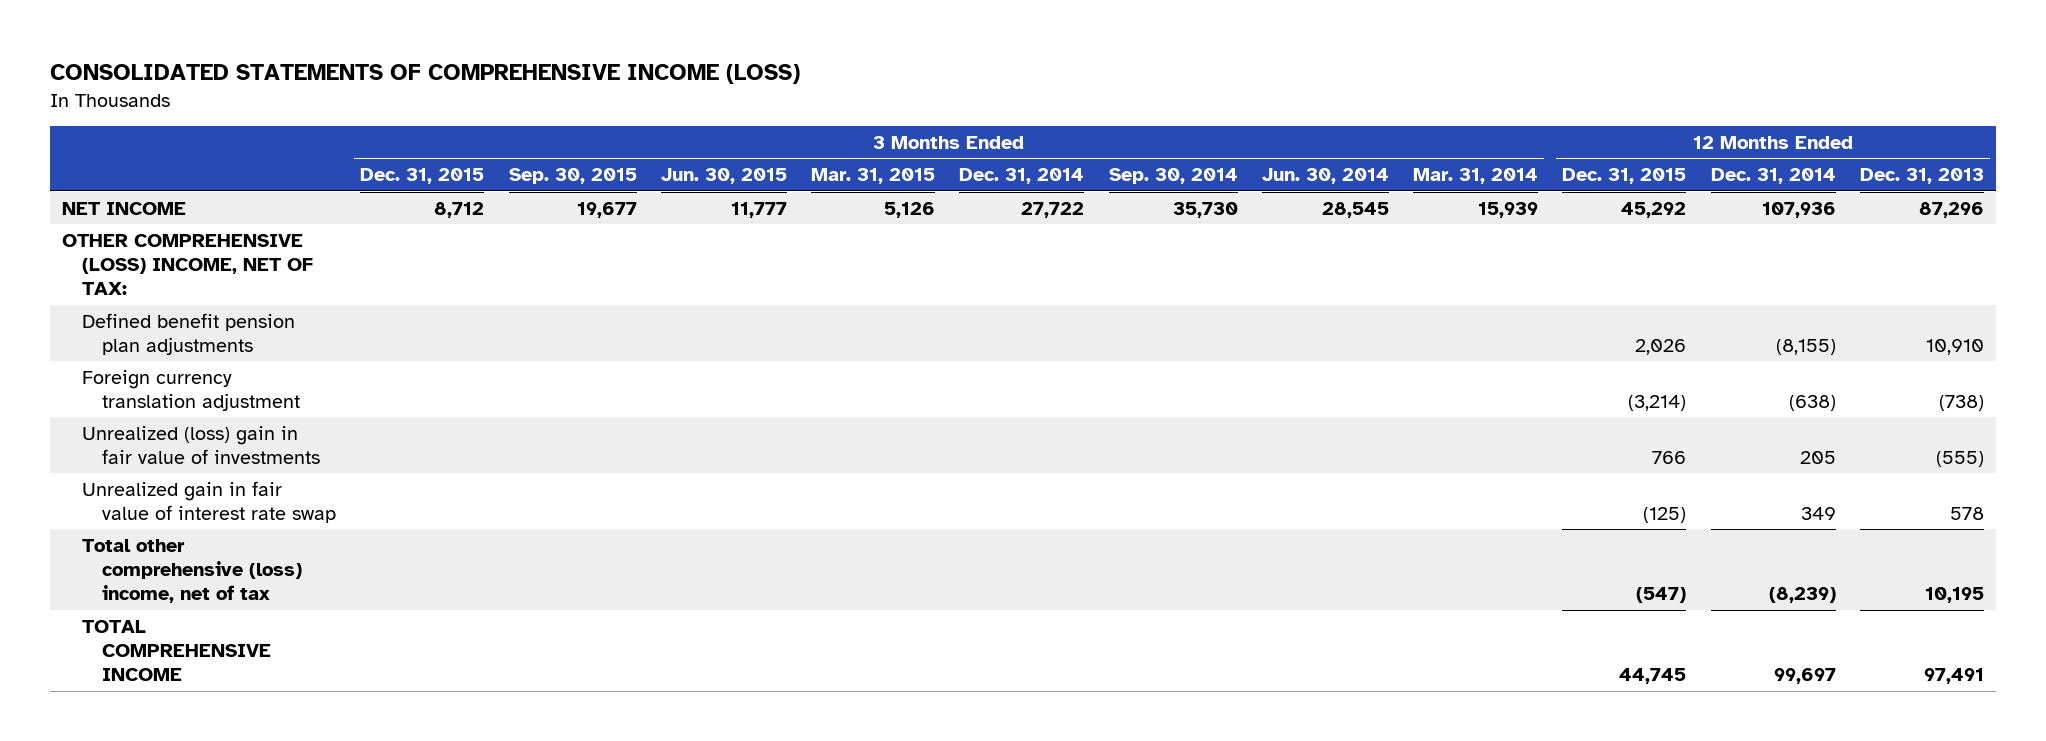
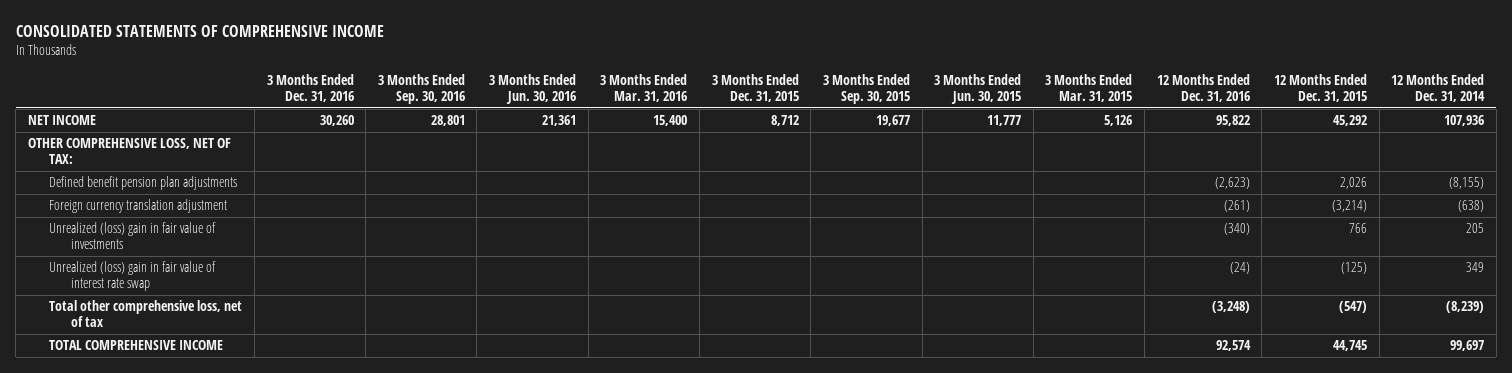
[49,64,800,85] CONSOLIDATED STATEMENTS OF COMPREHENSIVE INCOME (LOSS) -> [15,25,384,38] CONSOLIDATED STATEMENTS OF COMPREHENSIVE INCOME
[959,168,1085,185] Dec. 31, 2014 -> none
[1108,168,1238,185] Sep. 30, 2014 -> none
[1261,168,1389,185] Jun. 30, 2014 -> none
[1413,168,1539,185] Mar. 31, 2014 -> none
[1860,168,1985,185] Dec. 31, 2013 -> none
none -> [266,73,354,103] 3 Months Ended Dec. 31, 2016
none -> [377,73,465,105] 3 Months Ended Sep. 30, 2016
none -> [489,73,577,105] 3 Months Ended Jun. 30, 2016
none -> [600,73,688,103] 3 Months Ended Mar. 31, 2016
none -> [1156,73,1250,103] 12 Months Ended Dec. 31, 2016
[61,233,314,296] OTHER COMPREHENSIVE (LOSS) INCOME, NET OF TAX: -> [28,138,232,165] OTHER COMPREHENSIVE LOSS, NET OF TAX:
[82,480,337,523] Unrealized gain in fair value of interest rate swap -> [49,261,217,292] Unrealized (loss) gain in fair value of interest rate swap
[82,538,303,604] Total other comprehensive (loss) income, net of tax -> [49,300,243,328] Total other comprehensive loss, net of tax

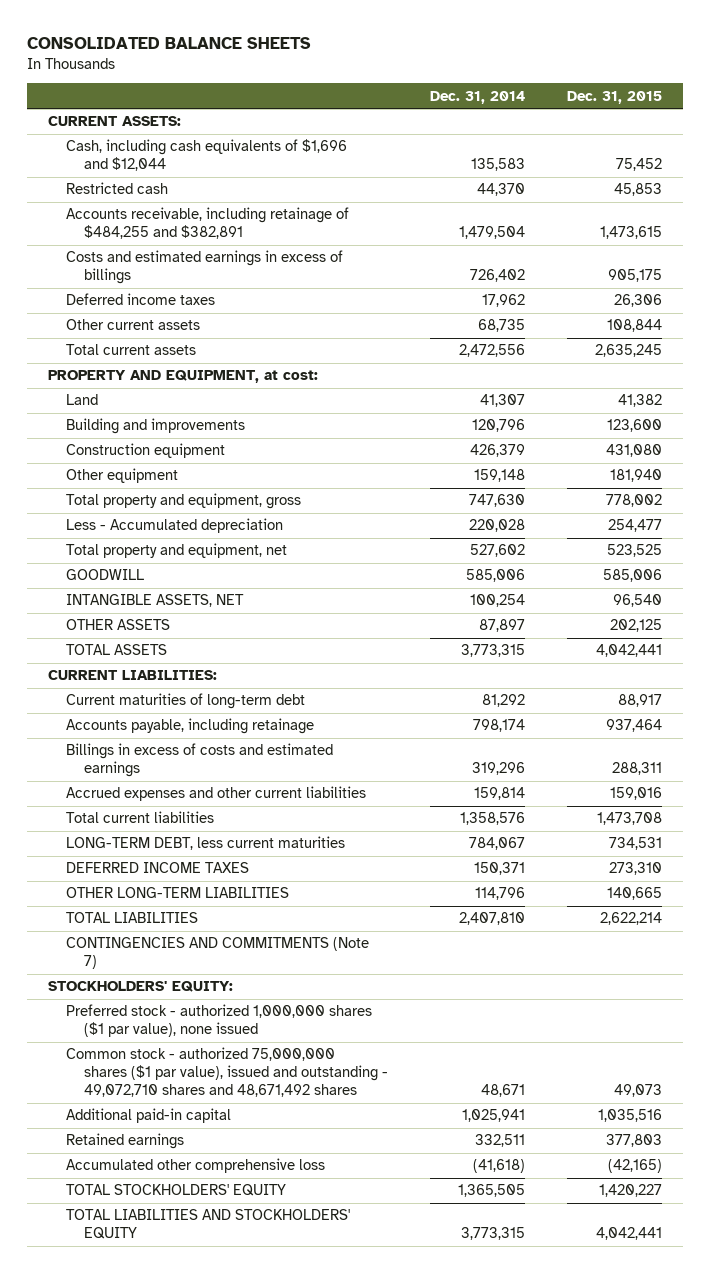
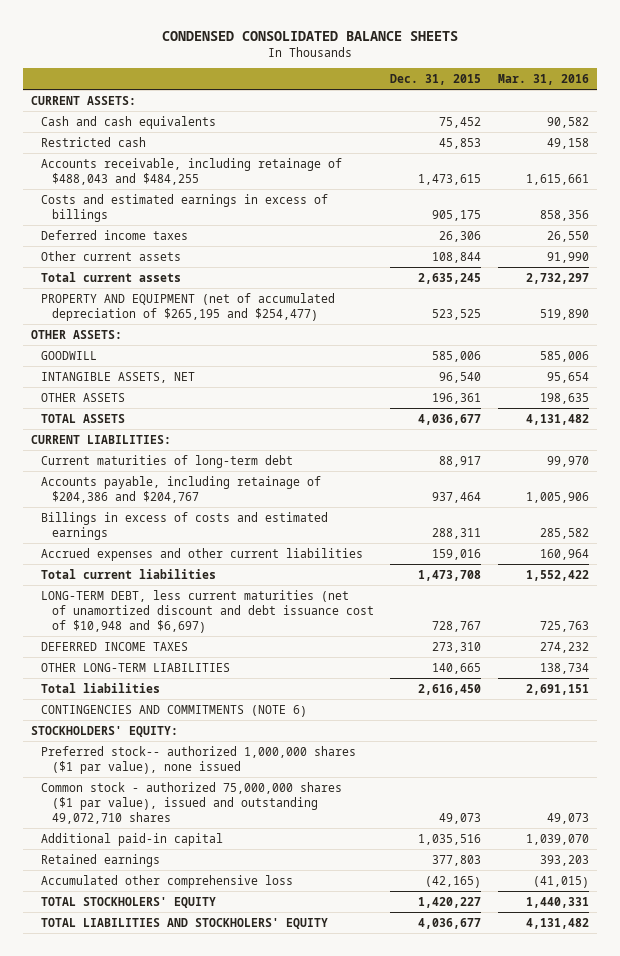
[26,37,311,50] CONSOLIDATED BALANCE SHEETS -> [162,30,459,41] CONDENSED CONSOLIDATED BALANCE SHEETS
[430,90,526,104] Dec. 31, 2014 -> none
none -> [498,74,590,86] Mar. 31, 2016
[66,139,348,172] Cash, including cash equivalents of $1,696 and $12,044 -> [41,115,217,129] Cash and cash equivalents
[66,207,350,240] Accounts receivable, including retainage of $484,255 and $382,891 -> [41,157,343,185] Accounts receivable, including retainage of $488,043 and $484,255
[47,370,318,384] PROPERTY AND EQUIPMENT, at cost: -> none
[66,394,99,406] Land -> none
[66,418,246,435] Building and improvements -> none
[66,443,226,459] Construction equipment -> none
[66,468,179,484] Other equipment -> none
[66,493,302,510] Total property and equipment, gross -> none
[66,518,284,534] Less - Accumulated depreciation -> none
[66,543,288,559] Total property and equipment, net -> [41,292,336,321] PROPERTY AND EQUIPMENT (net of accumulated depreciation of $265,195 and $254,477)
none -> [30,329,122,339] OTHER ASSETS:
[610,619,663,633] 202,125 -> [432,392,482,404] 196,361
[596,644,663,658] 4,042,441 -> [418,413,482,425] 4,036,677
[66,718,315,735] Accounts payable, including retainage -> [41,475,322,503] Accounts payable, including retainage of $204,386 and $204,767
[66,836,346,851] LONG-TERM DEBT, less current maturities -> [41,589,374,633] LONG-TERM DEBT, less current maturities (net of unamortized discount and debt issuance cost of $10,948 and $6,697)
[609,837,663,851] 734,531 -> [432,620,482,632] 728,767
[66,912,199,924] TOTAL LIABILITIES -> [41,682,161,693] Total liabilities
[600,912,663,926] 2,622,214 -> [418,683,482,695] 2,616,450
[66,937,370,970] CONTINGENCIES AND COMMITMENTS (Note 7) -> [41,704,308,717] CONTINGENCIES AND COMMITMENTS (NOTE 6)
[66,1004,373,1038] Preferred stock - authorized 1,000,000 shares ($1 par value), none issued -> [41,745,357,774] Preferred stock-- authorized 1,000,000 shares ($1 par value), none issued
[66,1047,389,1098] Common stock - authorized 75,000,000 shares ($1 par value), issued and outstanding - 49,072,710 shares and 48,671,492 shares -> [41,781,343,824] Common stock - authorized 75,000,000 shares ($1 par value), issued and outstanding 49,072,710 shares
[66,1184,287,1197] TOTAL STOCKHOLDERS' EQUITY -> [41,896,217,908] TOTAL STOCKHOLERS' EQUITY
[66,1209,351,1240] TOTAL LIABILITIES AND STOCKHOLDERS' EQUITY -> [41,917,329,929] TOTAL LIABILITIES AND STOCKHOLERS' EQUITY
[596,1227,663,1241] 4,042,441 -> [418,917,482,929] 4,036,677

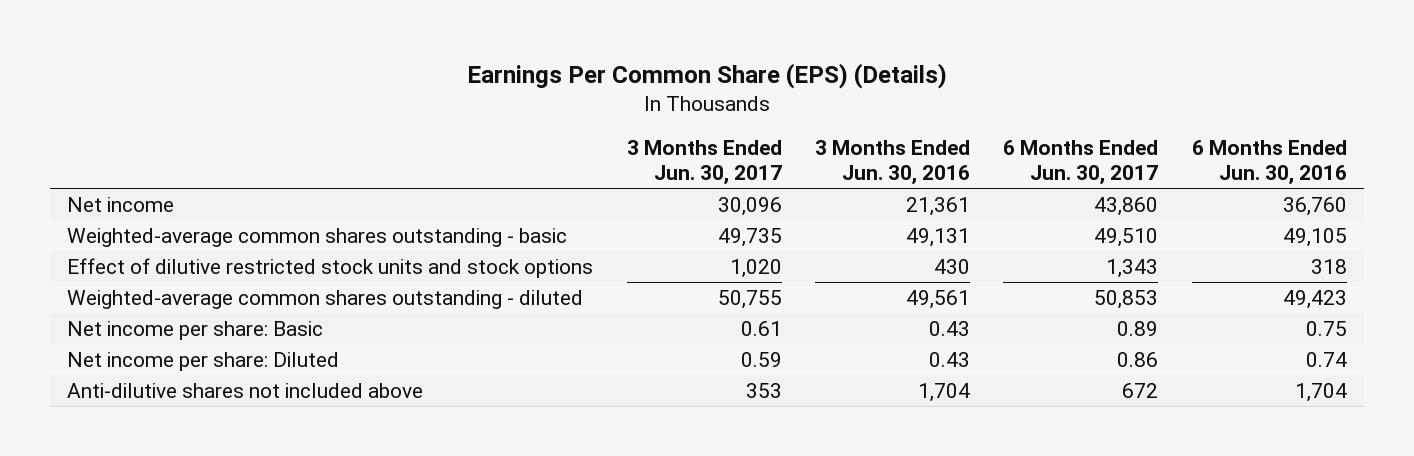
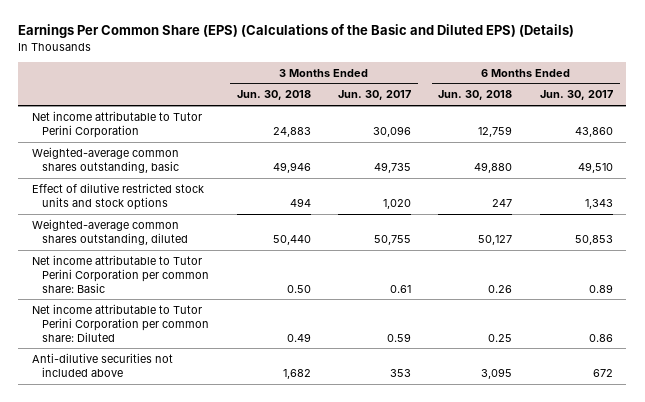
[466,62,947,89] Earnings Per Common Share (EPS) (Details) -> [18,24,575,39] Earnings Per Common Share (EPS) (Calculations of the Basic and Diluted EPS) (Details)
[814,140,970,186] 3 Months Ended Jun. 30, 2016 -> none
[1191,140,1347,186] 6 Months Ended Jun. 30, 2016 -> none
none -> [236,90,311,101] Jun. 30, 2018
none -> [438,90,513,101] Jun. 30, 2018
[67,196,175,212] Net income -> [31,110,202,138] Net income attributable to Tutor Perini Corporation
[67,227,568,247] Weighted-average common shares outstanding - basic -> [31,146,180,173] Weighted-average common shares outstanding, basic
[67,289,584,309] Weighted-average common shares outstanding - diluted -> [31,218,189,245] Weighted-average common shares outstanding, diluted
[67,320,324,340] Net income per share: Basic -> [31,254,210,293] Net income attributable to Tutor Perini Corporation per common share: Basic
[67,351,340,371] Net income per share: Diluted -> [31,303,210,342] Net income attributable to Tutor Perini Corporation per common share: Diluted
[67,382,424,398] Anti-dilutive shares not included above -> [31,352,173,377] Anti-dilutive securities not included above

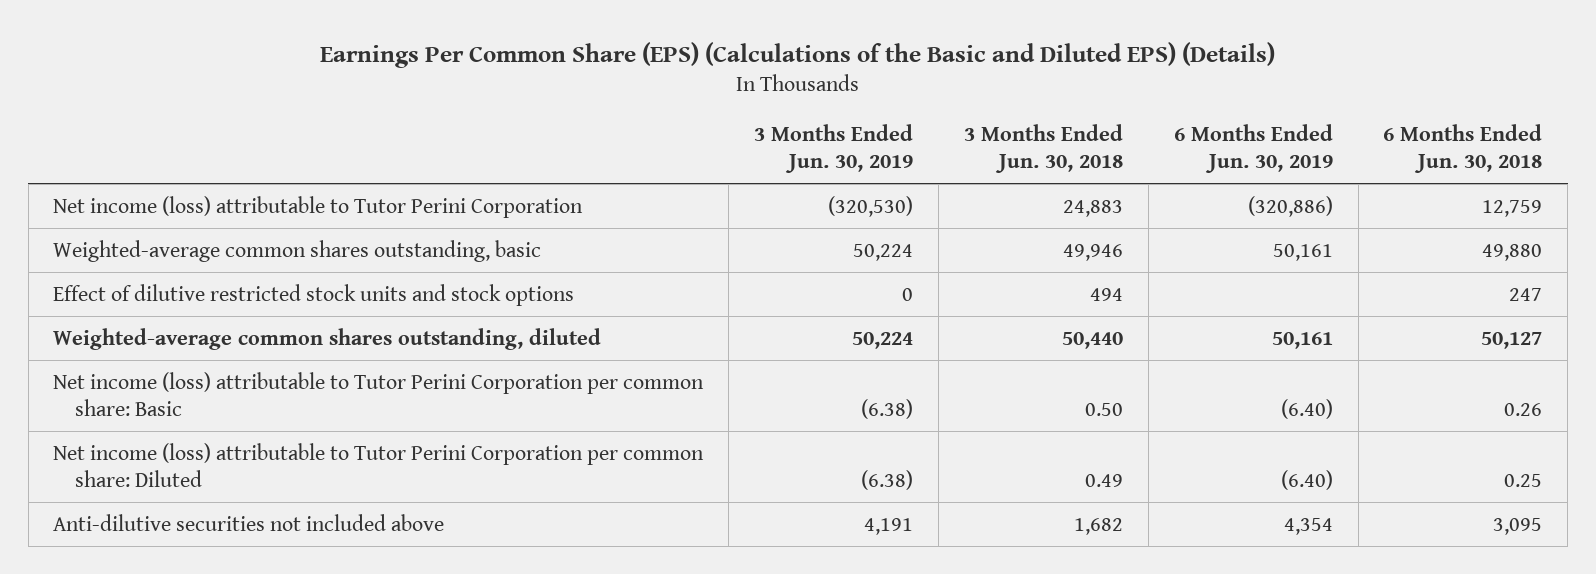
[337,90,411,101] Jun. 30, 2017 -> none
[539,90,613,101] Jun. 30, 2017 -> none
none -> [754,123,914,173] 3 Months Ended Jun. 30, 2019
none -> [1173,123,1333,173] 6 Months Ended Jun. 30, 2019
[31,110,202,138] Net income attributable to Tutor Perini Corporation -> [53,195,584,218] Net income (loss) attributable to Tutor Perini Corporation
[31,254,210,293] Net income attributable to Tutor Perini Corporation per common share: Basic -> [53,371,705,416] Net income (loss) attributable to Tutor Perini Corporation per common share: Basic
[31,303,210,342] Net income attributable to Tutor Perini Corporation per common share: Diluted -> [53,442,705,487] Net income (loss) attributable to Tutor Perini Corporation per common share: Diluted

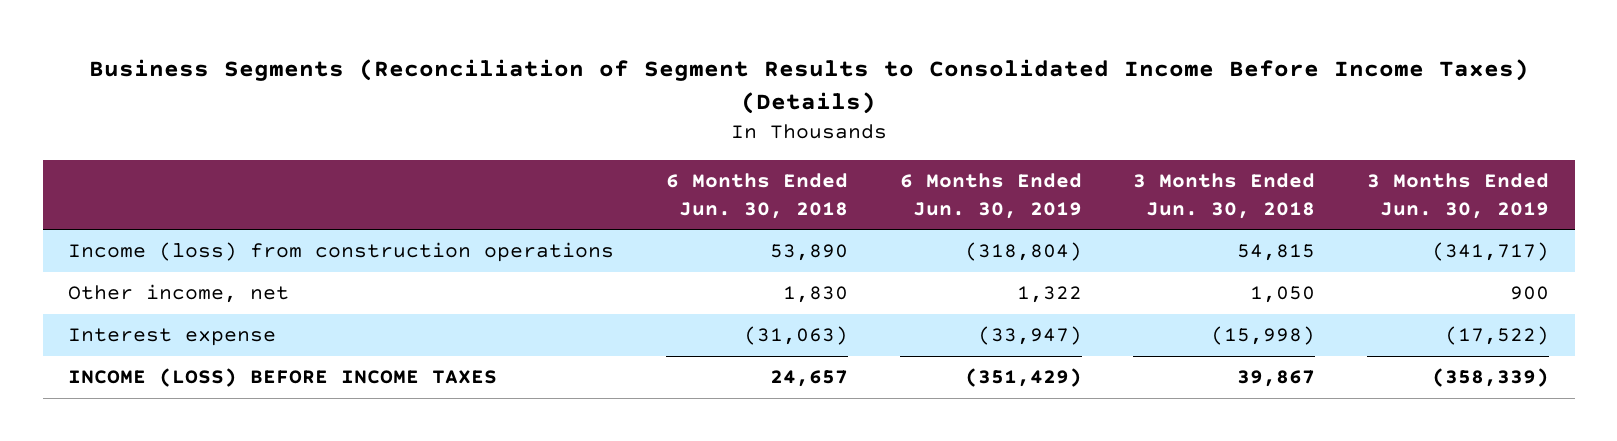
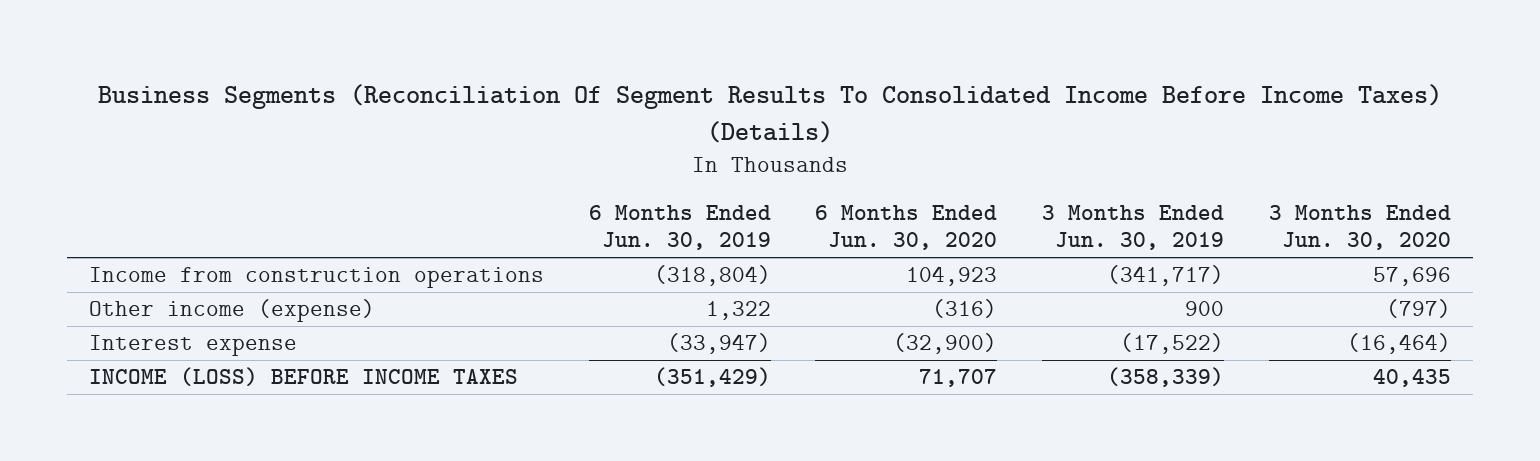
[88,58,1529,115] Business Segments (Reconciliation of Segment Results to Consolidated Income Before Income Taxes) (Details) -> [97,84,1442,144] Business Segments (Reconciliation Of Segment Results To Consolidated Income Before Income Taxes) (Details)
[666,172,849,219] 6 Months Ended Jun. 30, 2018 -> none
[1133,172,1316,219] 3 Months Ended Jun. 30, 2018 -> none
none -> [815,204,998,251] 6 Months Ended Jun. 30, 2020
none -> [1268,204,1451,251] 3 Months Ended Jun. 30, 2020
[68,242,615,263] Income (loss) from construction operations -> [89,267,545,289] Income from construction operations
[68,284,290,304] Other income, net -> [89,299,376,323] Other income (expense)

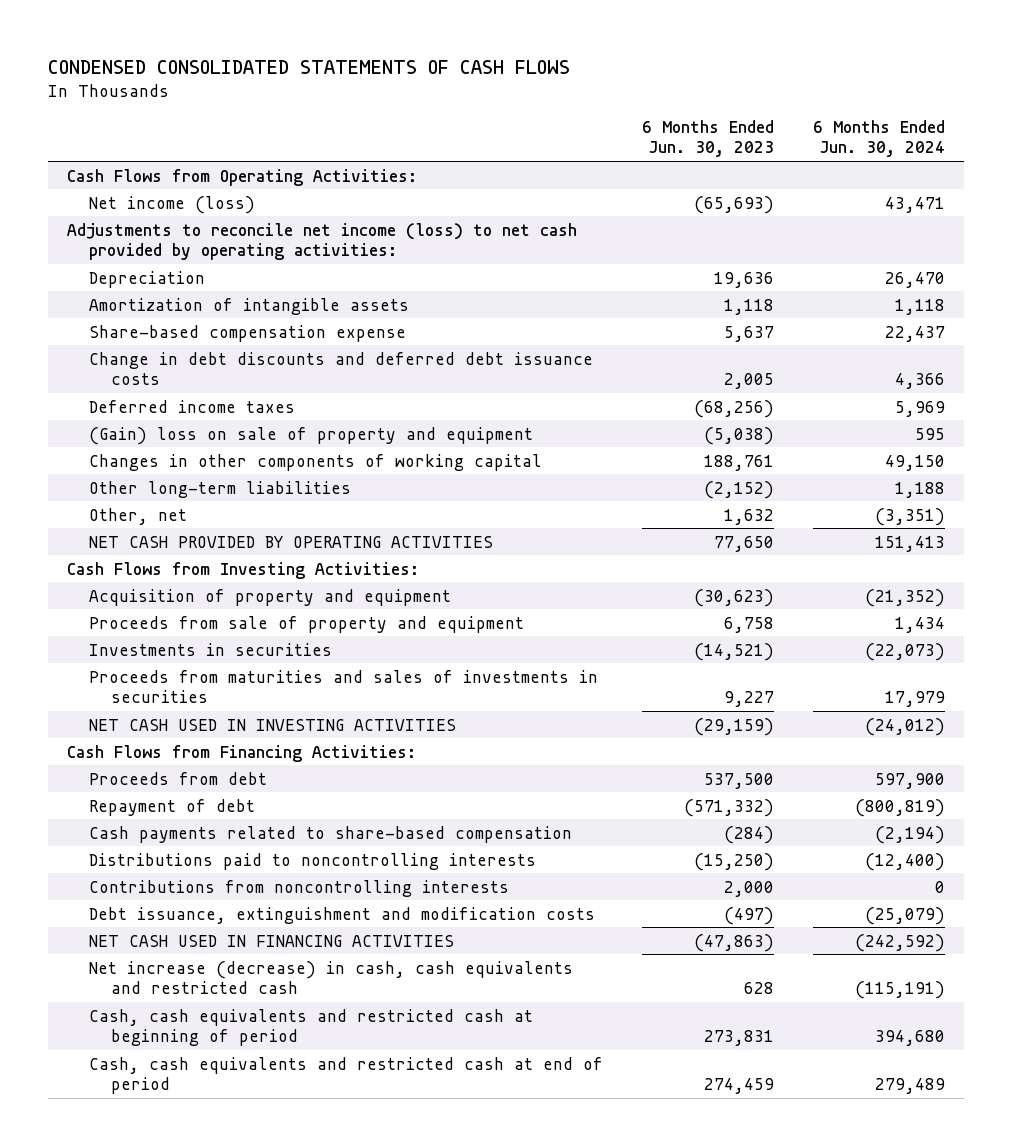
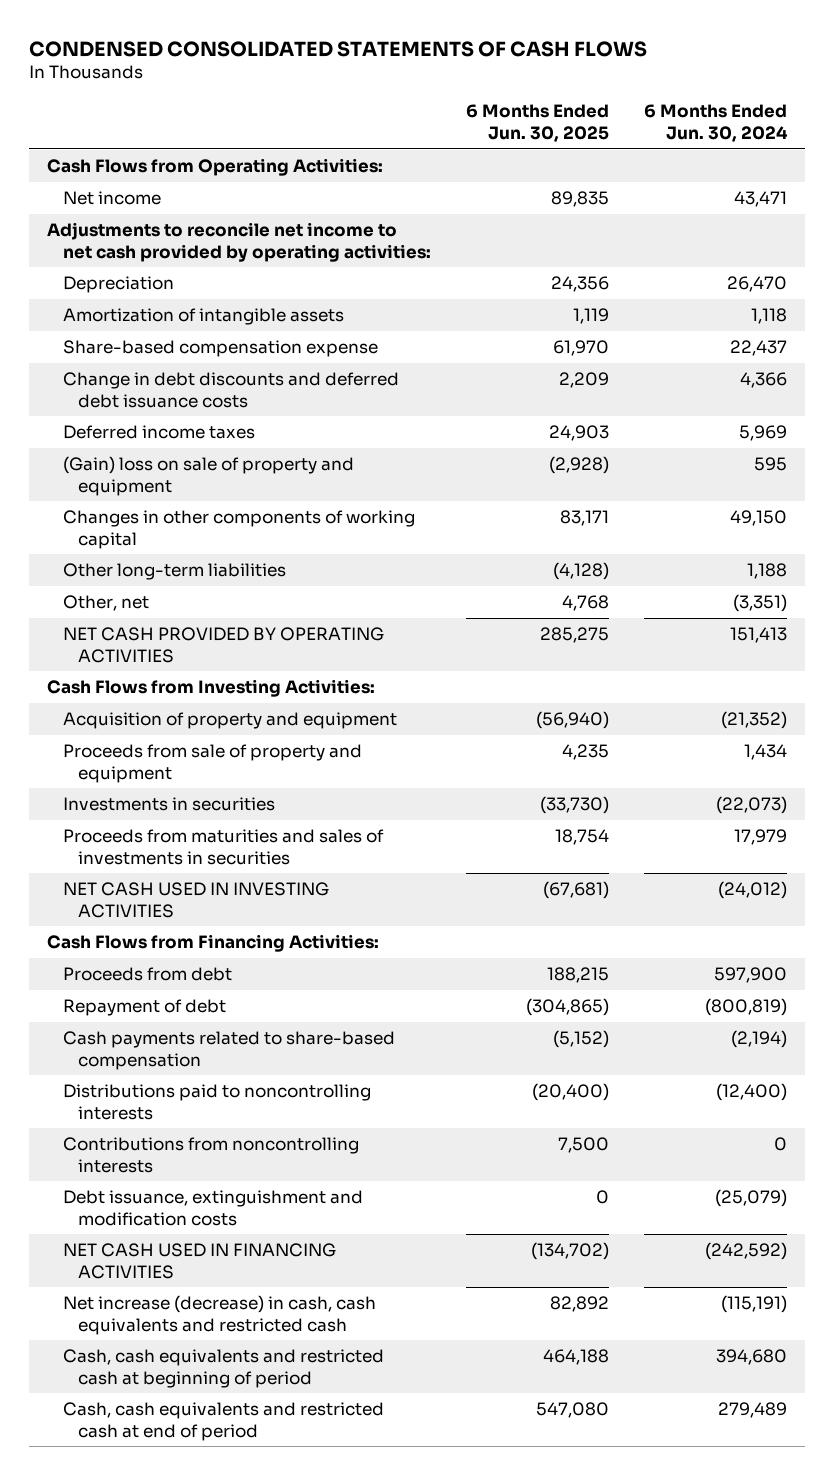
[641,119,774,158] 6 Months Ended Jun. 30, 2023 -> none
none -> [466,104,610,142] 6 Months Ended Jun. 30, 2025
[88,195,255,214] Net income (loss) -> [62,191,161,206] Net income
[67,222,578,260] Adjustments to reconcile net income (loss) to net cash provided by operating activities: -> [47,222,431,262] Adjustments to reconcile net income to net cash provided by operating activities:

